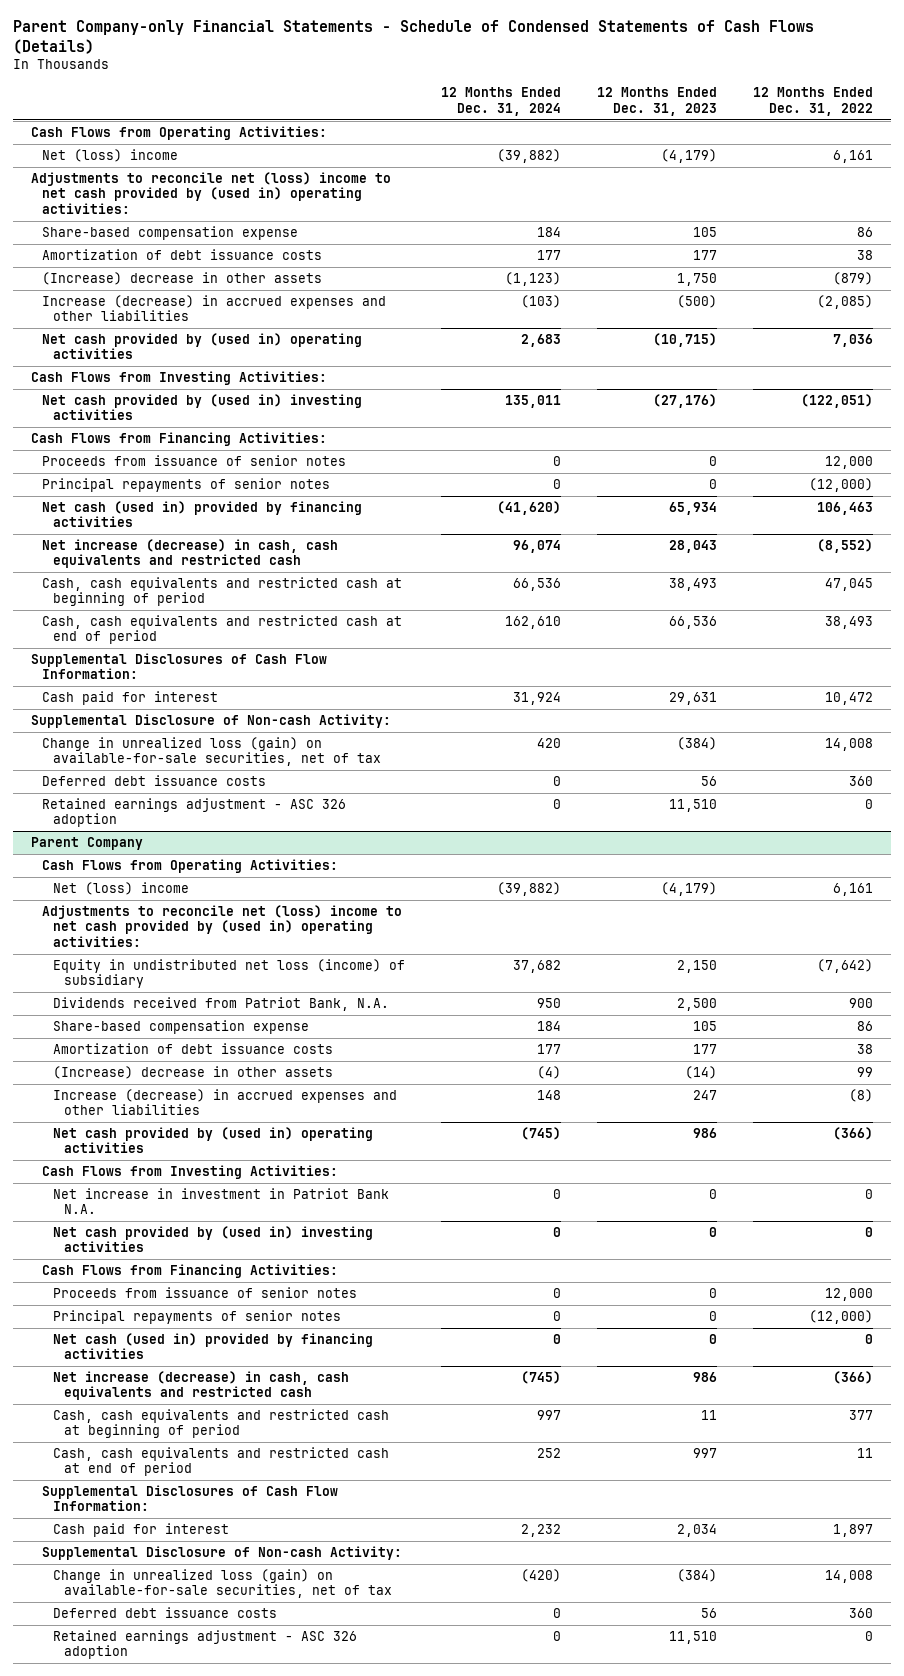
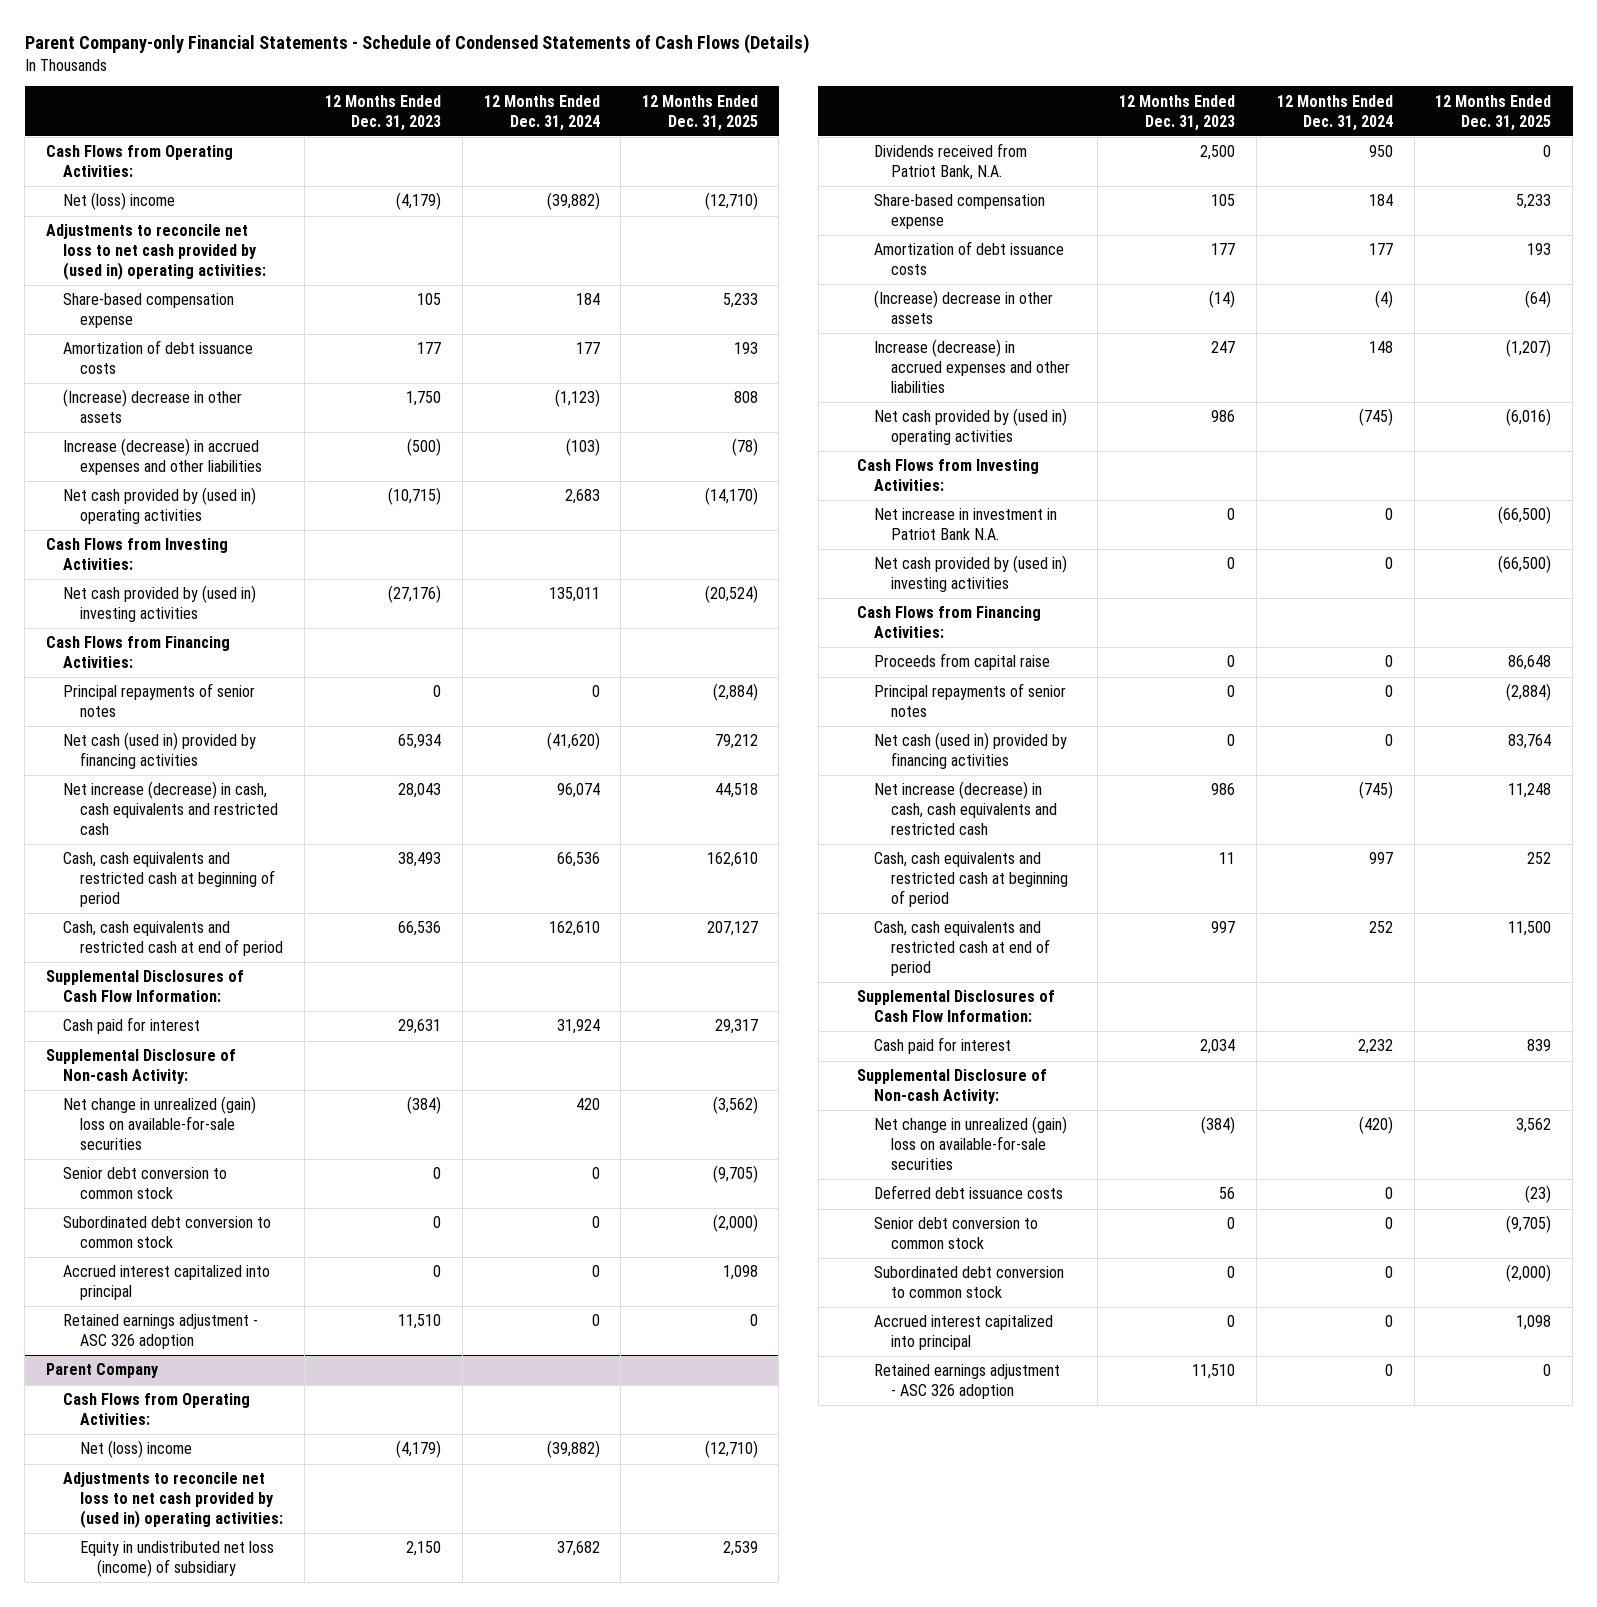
[752,87,873,116] 12 Months Ended Dec. 31, 2022 -> none
none -> [641,94,758,131] 12 Months Ended Dec. 31, 2025
[30,172,391,214] Adjustments to reconcile net (loss) income to net cash provided by (used in) operating activities: -> [45,224,266,280] Adjustments to reconcile net loss to net cash provided by (used in) operating activities:
[42,455,347,467] Proceeds from issuance of senior notes -> none
[42,775,267,787] Deferred debt issuance costs -> none
[42,737,382,767] Change in unrealized loss (gain) on available-for-sale securities, net of tax -> [62,1096,256,1150] Net change in unrealized (gain) loss on available-for-sale securities
none -> [62,1167,227,1200] Senior debt conversion to common stock
none -> [62,1216,271,1249] Subordinated debt conversion to common stock
none -> [62,1265,270,1301] Accrued interest capitalized into principal
[42,905,403,947] Adjustments to reconcile net (loss) income to net cash provided by (used in) operating activities: -> [62,1472,284,1528] Adjustments to reconcile net loss to net cash provided by (used in) operating activities:
[53,1287,358,1299] Proceeds from issuance of senior notes -> [873,653,1050,671] Proceeds from capital raise
[53,1569,393,1599] Change in unrealized loss (gain) on available-for-sale securities, net of tax -> [873,1116,1067,1170] Net change in unrealized (gain) loss on available-for-sale securities
none -> [873,1217,1038,1250] Senior debt conversion to common stock
none -> [873,1266,1064,1299] Subordinated debt conversion to common stock
none -> [873,1315,1053,1351] Accrued interest capitalized into principal

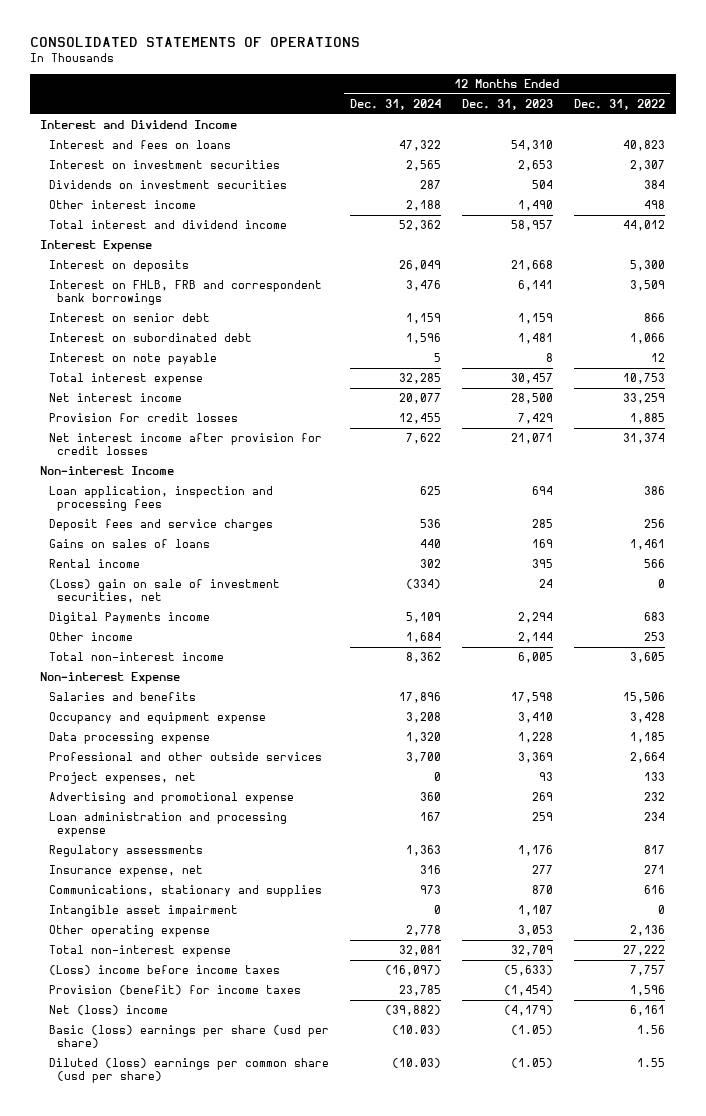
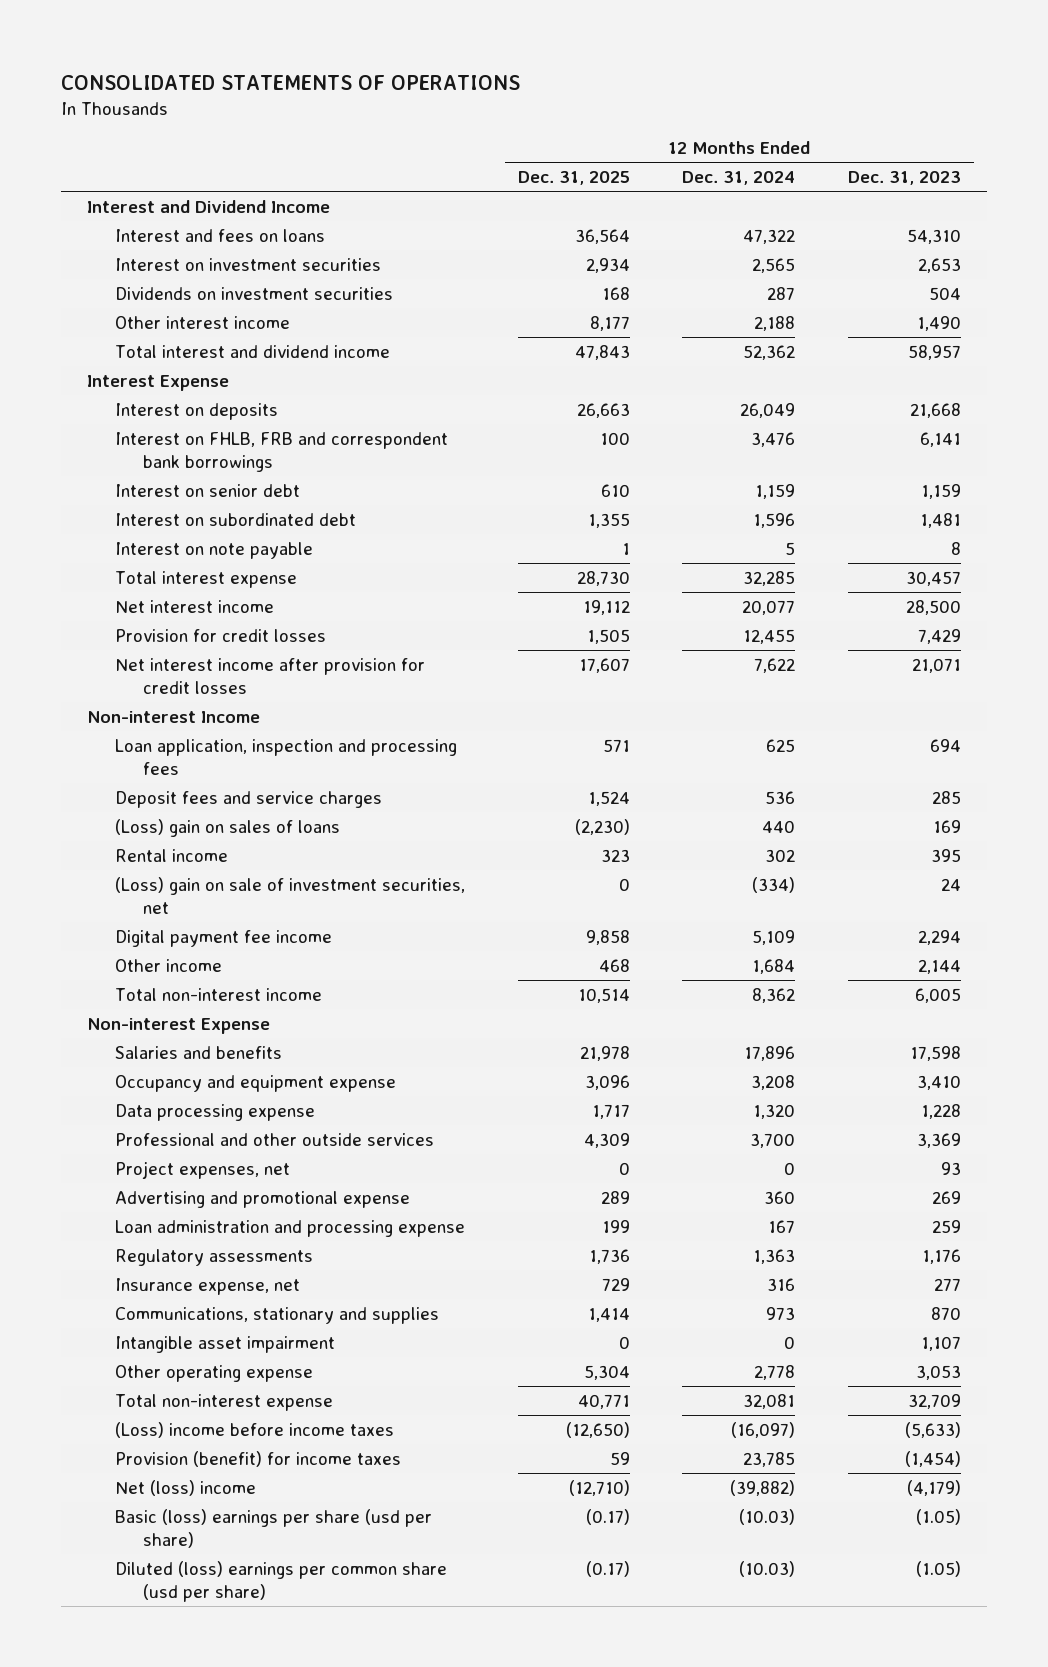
[574,98,666,110] Dec. 31, 2022 -> none
none -> [517,171,630,186] Dec. 31, 2025
[48,539,210,549] Gains on sales of loans -> [115,818,341,837] (Loss) gain on sales of loans
[48,612,210,625] Digital Payments income -> [115,929,333,947] Digital payment fee income

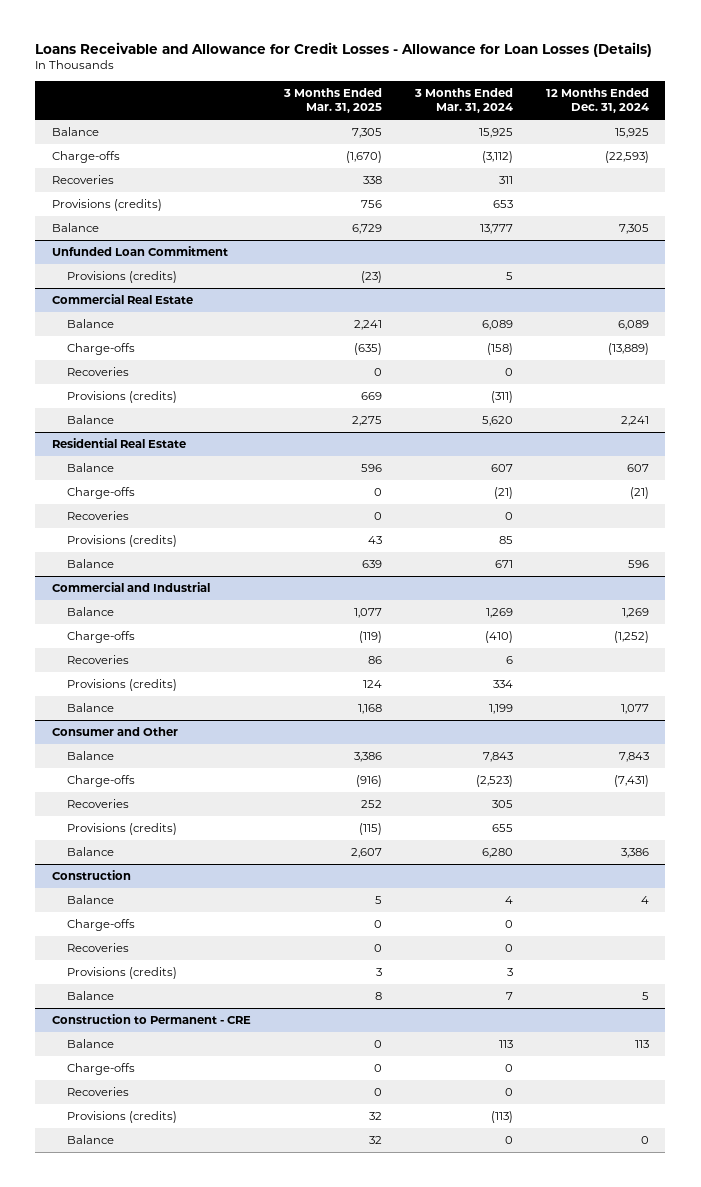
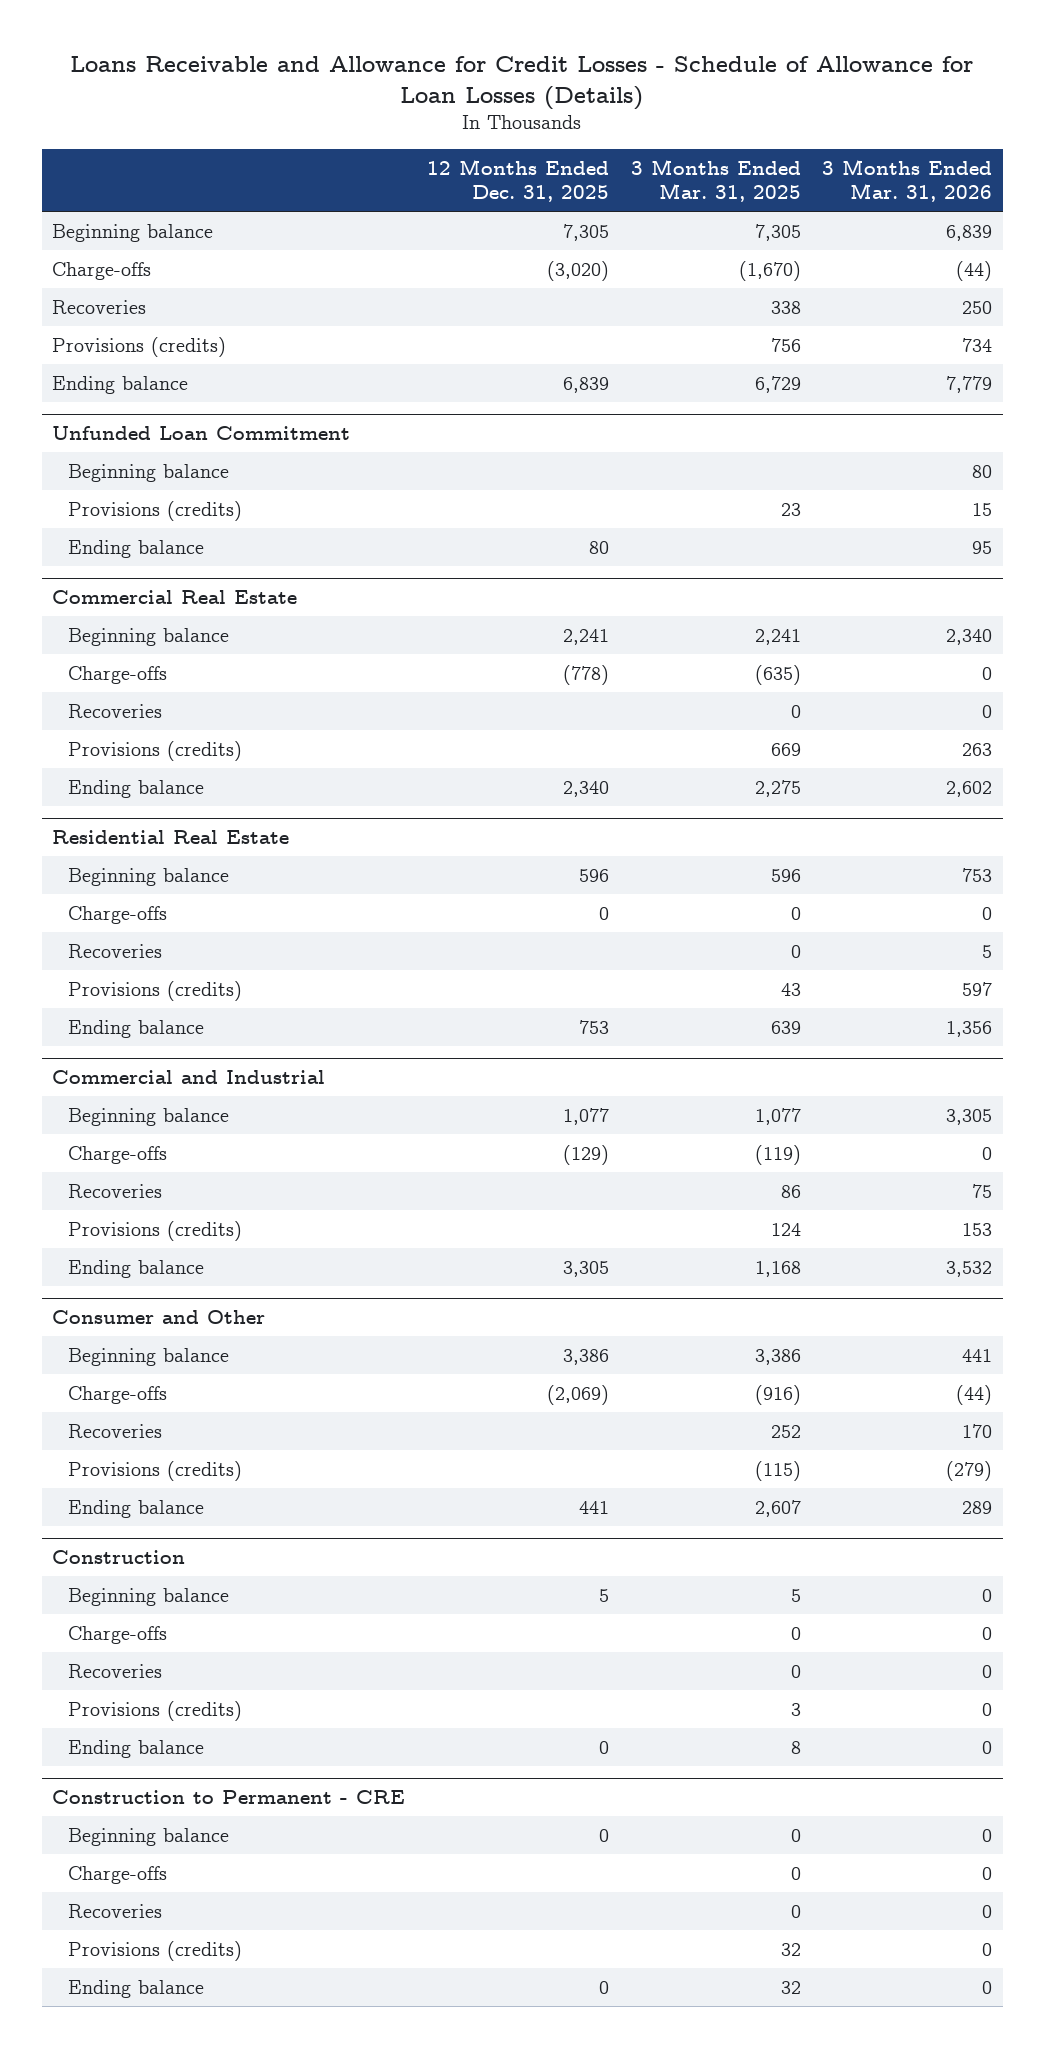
[35,41,653,57] Loans Receivable and Allowance for Credit Losses - Allowance for Loan Losses (Details) -> [70,56,974,110] Loans Receivable and Allowance for Credit Losses - Schedule of Allowance for Loan Losses (Details)
[413,87,513,114] 3 Months Ended Mar. 31, 2024 -> none
[545,87,649,114] 12 Months Ended Dec. 31, 2024 -> none
none -> [426,158,609,203] 12 Months Ended Dec. 31, 2025
none -> [822,158,993,203] 3 Months Ended Mar. 31, 2026
[51,126,99,136] Balance -> [52,223,214,242] Beginning balance
[51,222,99,232] Balance -> [52,375,189,394] Ending balance
none -> [68,463,230,482] Beginning balance
[360,270,382,283] (23) -> [780,502,801,516] 23
none -> [68,539,205,558] Ending balance
[67,318,115,328] Balance -> [68,627,230,646] Beginning balance
[67,414,115,424] Balance -> [68,779,205,798] Ending balance
[67,462,115,472] Balance -> [68,867,230,886] Beginning balance
[67,558,115,568] Balance -> [68,1019,205,1038] Ending balance
[67,606,115,616] Balance -> [68,1107,230,1126] Beginning balance
[67,702,115,712] Balance -> [68,1259,205,1278] Ending balance
[67,750,115,760] Balance -> [68,1347,230,1366] Beginning balance
[67,846,115,856] Balance -> [68,1499,205,1518] Ending balance
[67,894,115,904] Balance -> [68,1587,230,1606] Beginning balance
[67,990,115,1000] Balance -> [68,1739,205,1758] Ending balance
[67,1038,115,1048] Balance -> [68,1827,230,1846] Beginning balance
[67,1134,115,1144] Balance -> [68,1979,205,1998] Ending balance

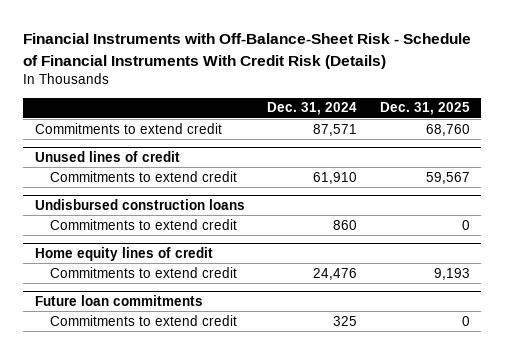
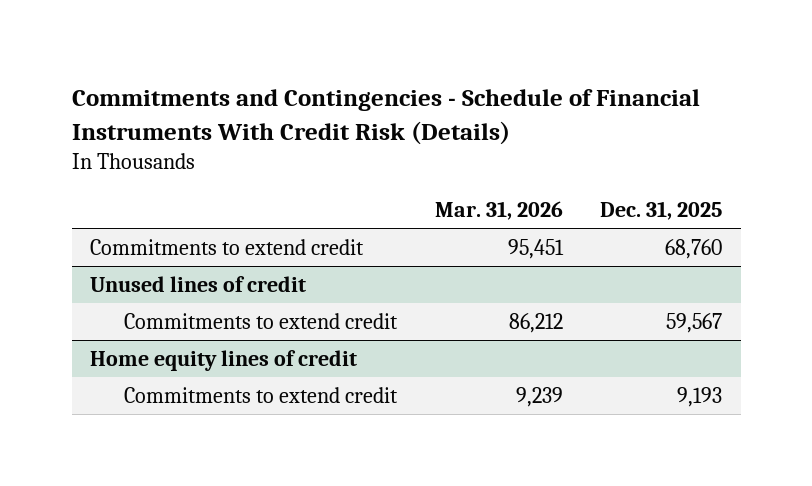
[23,33,472,69] Financial Instruments with Off-Balance-Sheet Risk - Schedule of Financial Instruments With Credit Risk (Details) -> [71,88,700,145] Commitments and Contingencies - Schedule of Financial Instruments With Credit Risk (Details)
[267,102,358,116] Dec. 31, 2024 -> none
none -> [434,201,563,221] Mar. 31, 2026
[34,198,245,210] Undisbursed construction loans -> none
[50,218,238,230] Commitments to extend credit -> none
[34,294,203,306] Future loan commitments -> none
[50,314,238,326] Commitments to extend credit -> none

